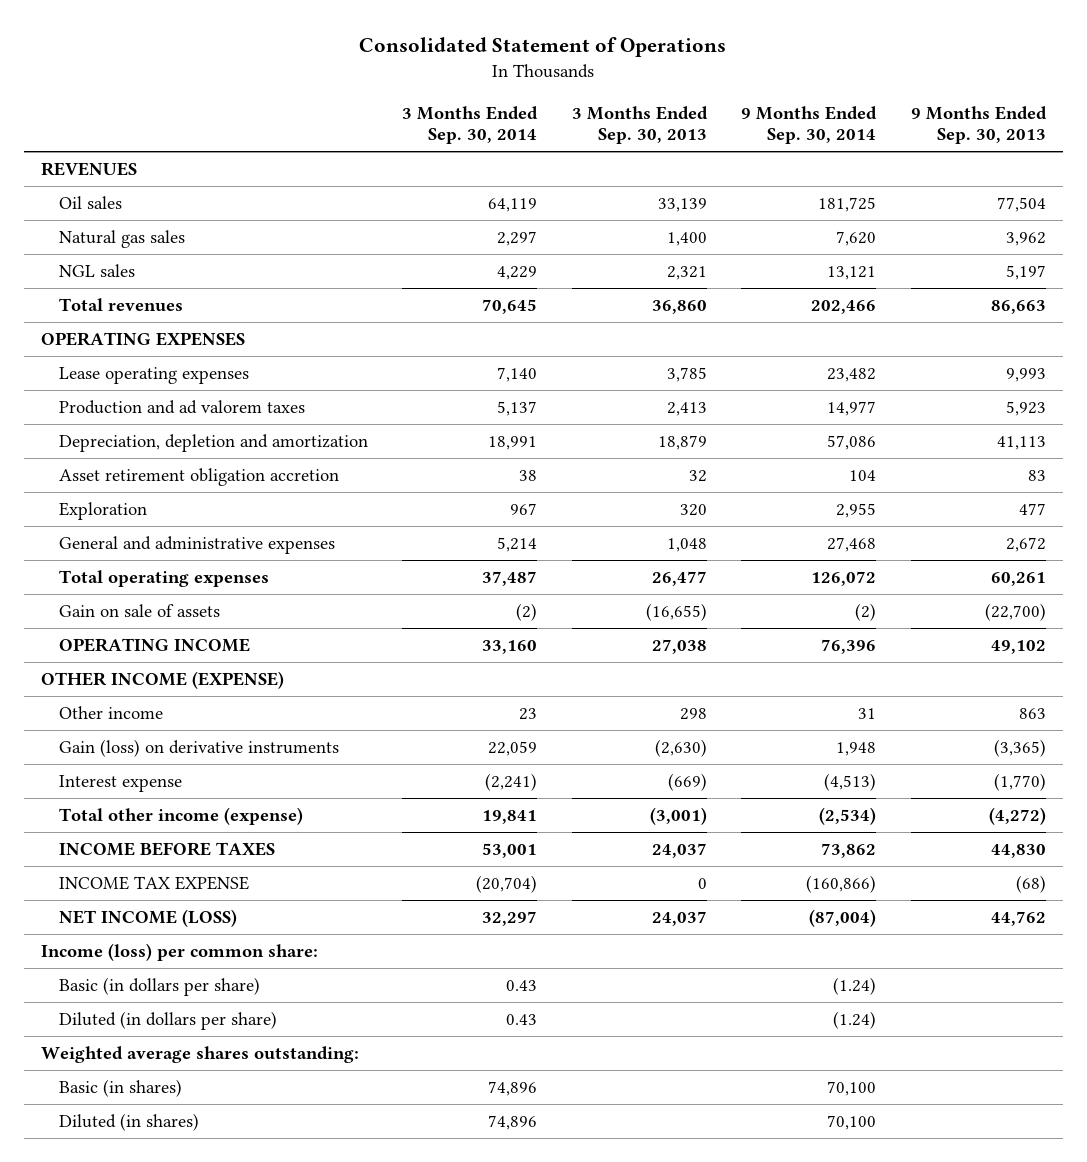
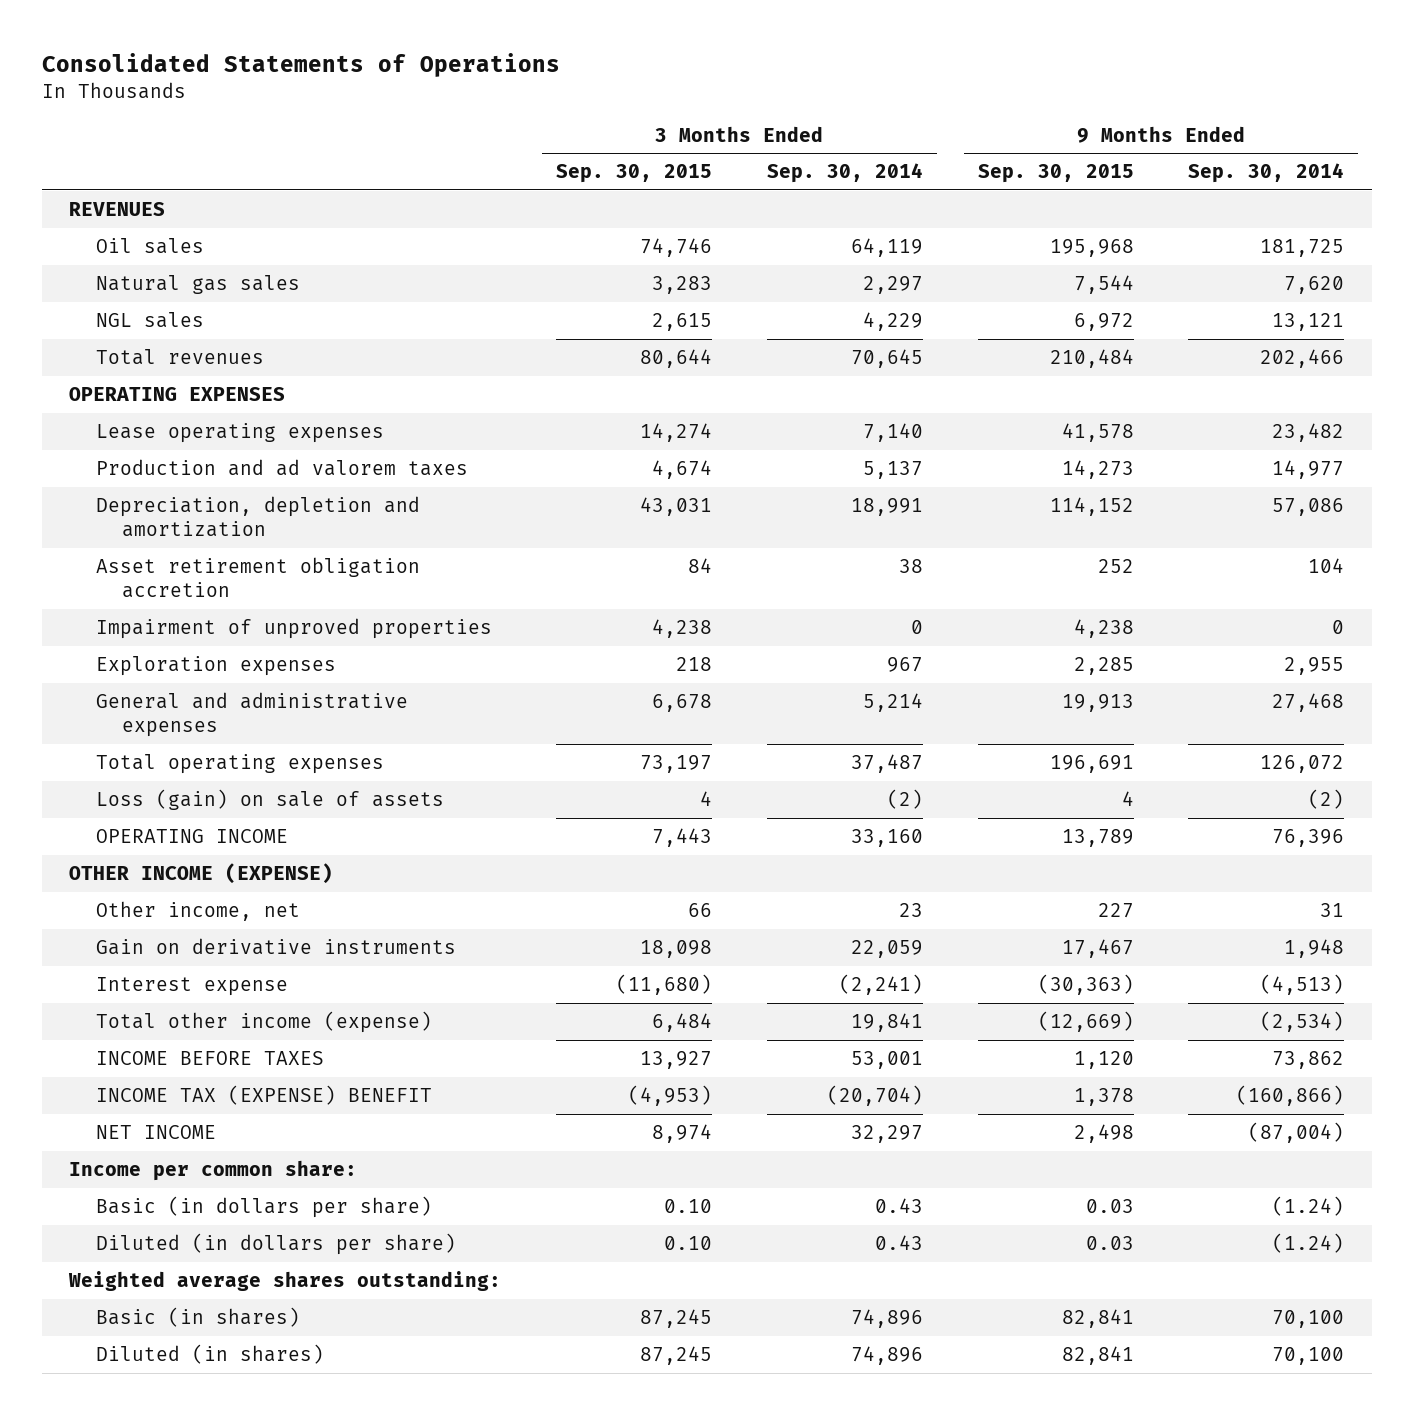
[359,37,727,58] Consolidated Statement of Operations -> [41,52,560,77] Consolidated Statements of Operations
[571,105,708,145] 3 Months Ended Sep. 30, 2013 -> none
[910,105,1047,145] 9 Months Ended Sep. 30, 2013 -> none
none -> [556,164,713,184] Sep. 30, 2015
none -> [977,164,1134,184] Sep. 30, 2015
none -> [95,618,492,640] Impairment of unproved properties
[58,502,147,521] Exploration -> [95,656,336,677] Exploration expenses
[58,604,220,618] Gain on sale of assets -> [95,789,444,811] Loss (gain) on sale of assets
[58,706,163,720] Other income -> [95,901,300,922] Other income, net
[58,739,339,758] Gain (loss) on derivative instruments -> [95,938,456,956] Gain on derivative instruments
[58,876,249,891] INCOME TAX EXPENSE -> [95,1085,432,1106] INCOME TAX (EXPENSE) BENEFIT
[58,909,237,928] NET INCOME (LOSS) -> [95,1125,216,1140] NET INCOME
[41,943,319,962] Income (loss) per common share: -> [69,1160,358,1182] Income per common share:

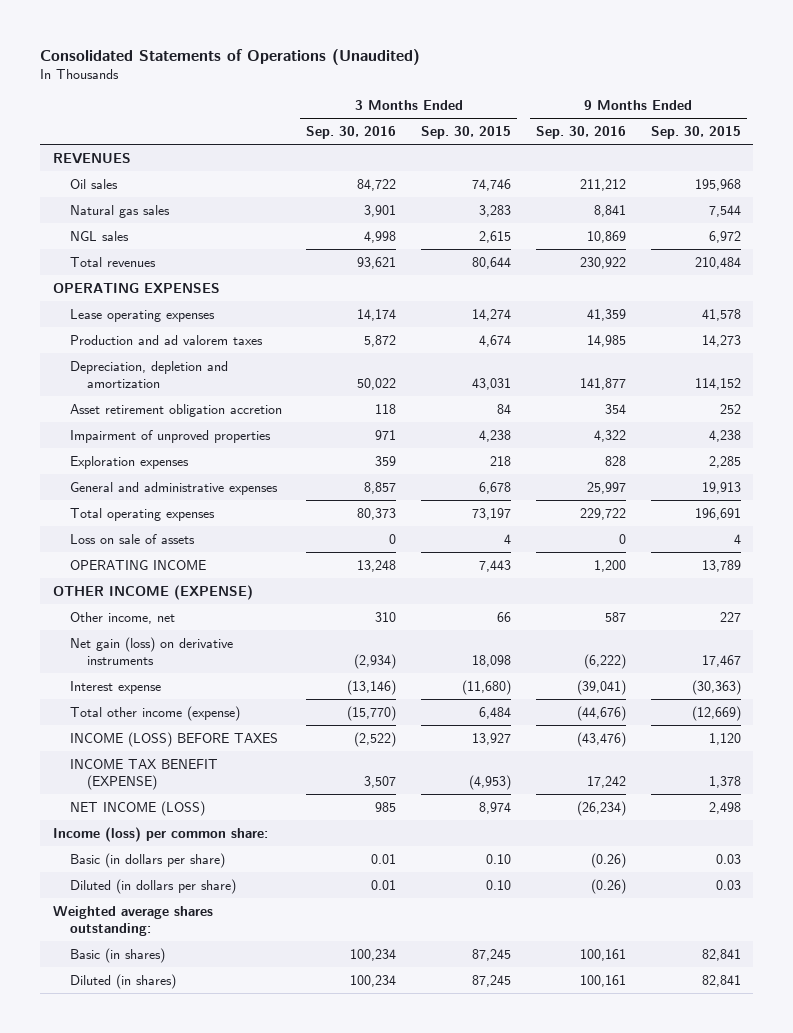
[41,52,560,77] Consolidated Statements of Operations -> [40,48,421,65] Consolidated Statements of Operations (Unaudited)
[766,163,923,184] Sep. 30, 2014 -> none
[1188,163,1345,184] Sep. 30, 2014 -> none
none -> [306,126,397,140] Sep. 30, 2016
none -> [535,126,626,140] Sep. 30, 2016
[95,789,444,811] Loss (gain) on sale of assets -> [69,533,195,544] Loss on sale of assets
[95,938,456,956] Gain on derivative instruments -> [69,636,233,665] Net gain (loss) on derivative instruments
[95,1051,324,1066] INCOME BEFORE TAXES -> [69,731,278,747] INCOME (LOSS) BEFORE TAXES
[95,1085,432,1106] INCOME TAX (EXPENSE) BENEFIT -> [69,758,218,790] INCOME TAX BENEFIT (EXPENSE)
[95,1125,216,1140] NET INCOME -> [69,800,205,816] NET INCOME (LOSS)
[69,1160,358,1182] Income per common share: -> [52,826,268,842] Income (loss) per common share:

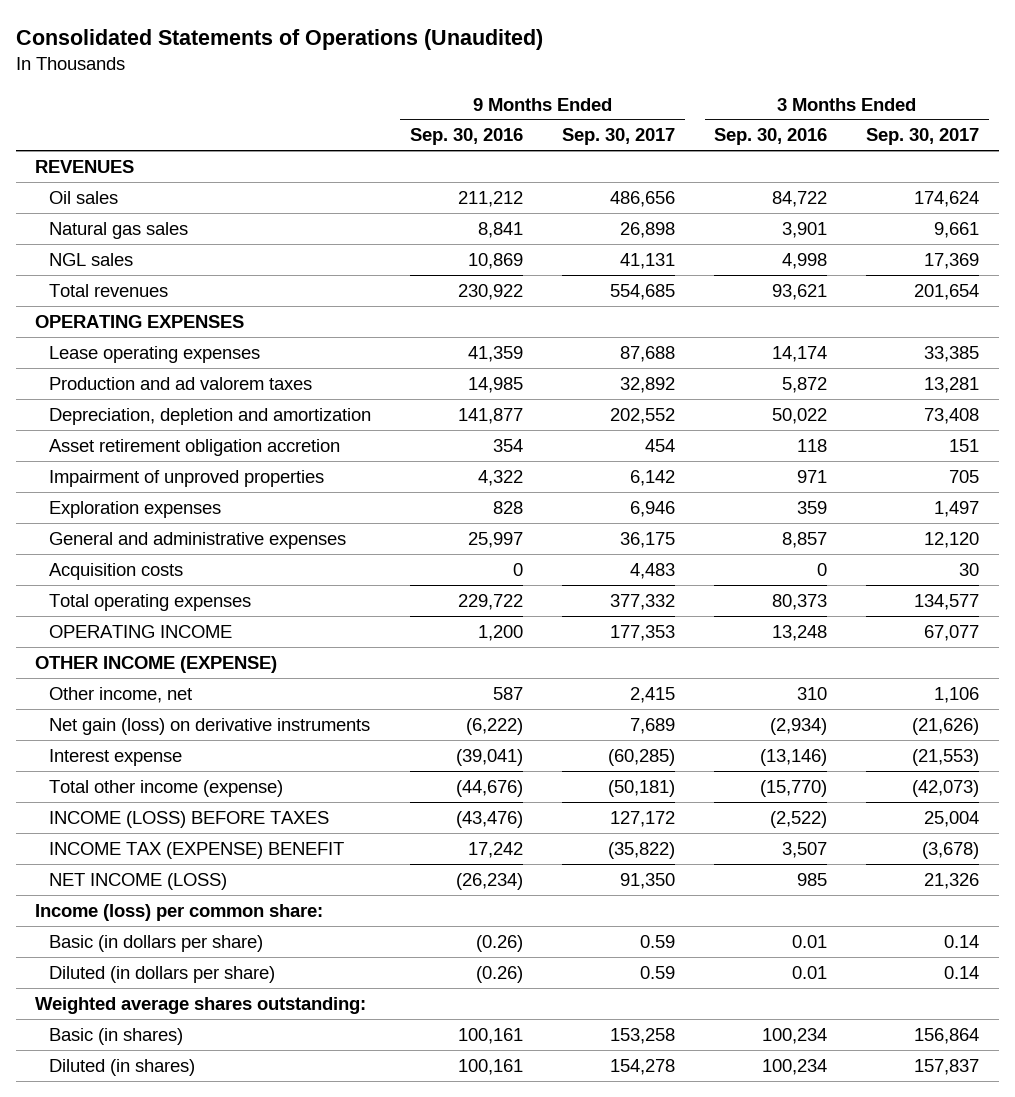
[421,126,512,140] Sep. 30, 2015 -> none
[650,126,741,140] Sep. 30, 2015 -> none
none -> [562,128,676,146] Sep. 30, 2017
none -> [866,128,980,146] Sep. 30, 2017
none -> [48,562,183,580] Acquisition costs
[69,533,195,544] Loss on sale of assets -> none
[69,758,218,790] INCOME TAX BENEFIT (EXPENSE) -> [48,841,344,859] INCOME TAX (EXPENSE) BENEFIT

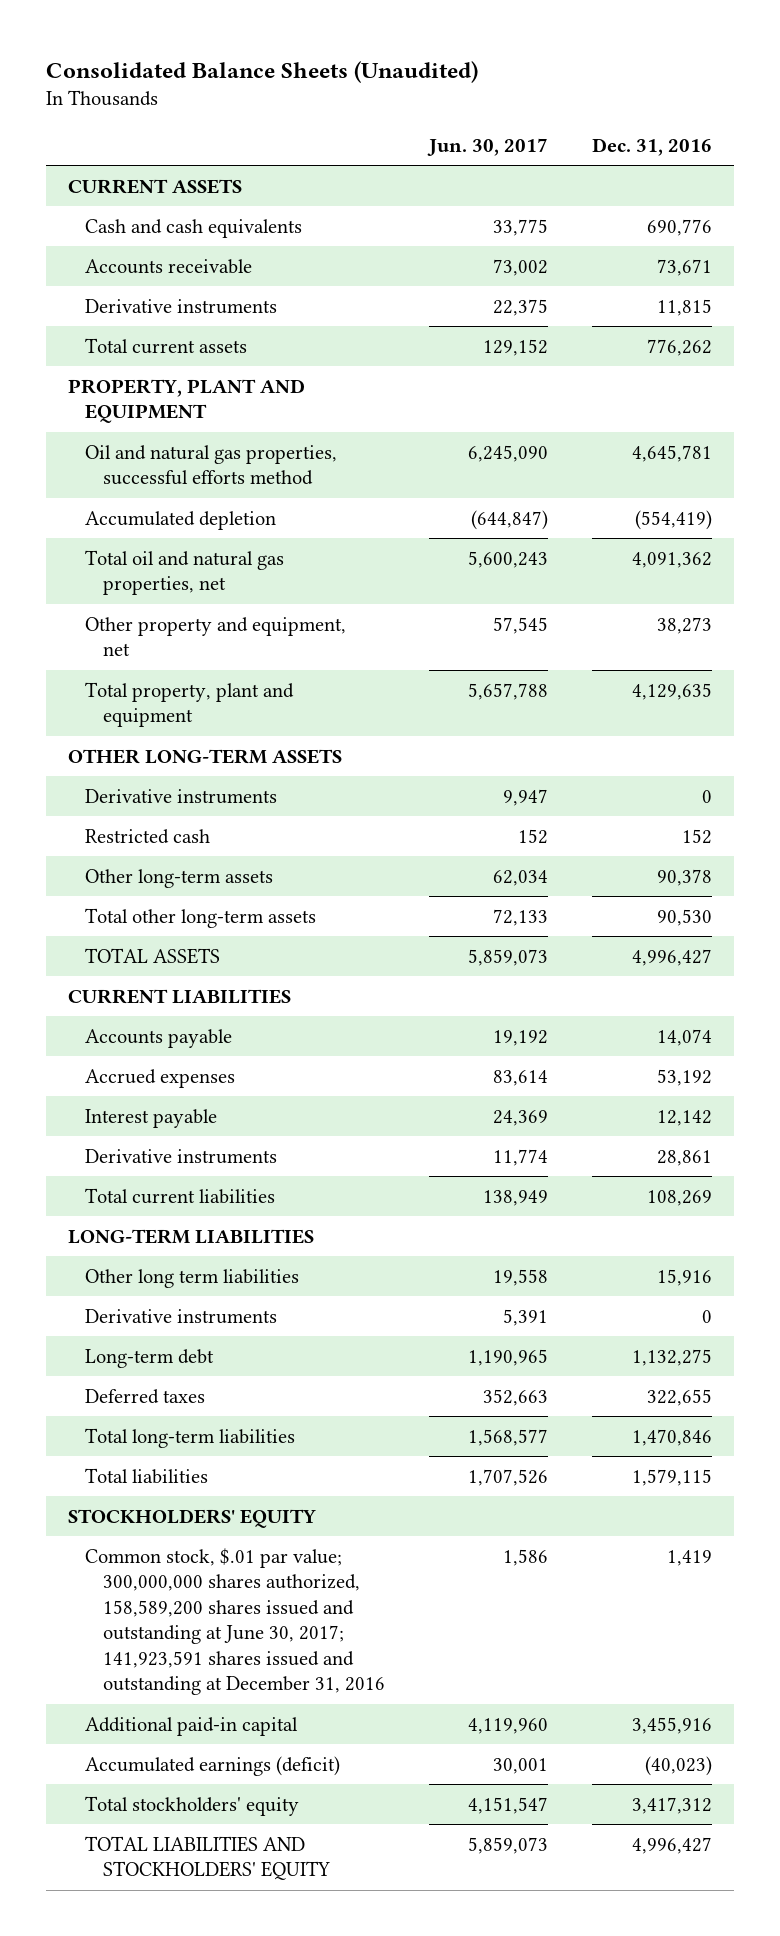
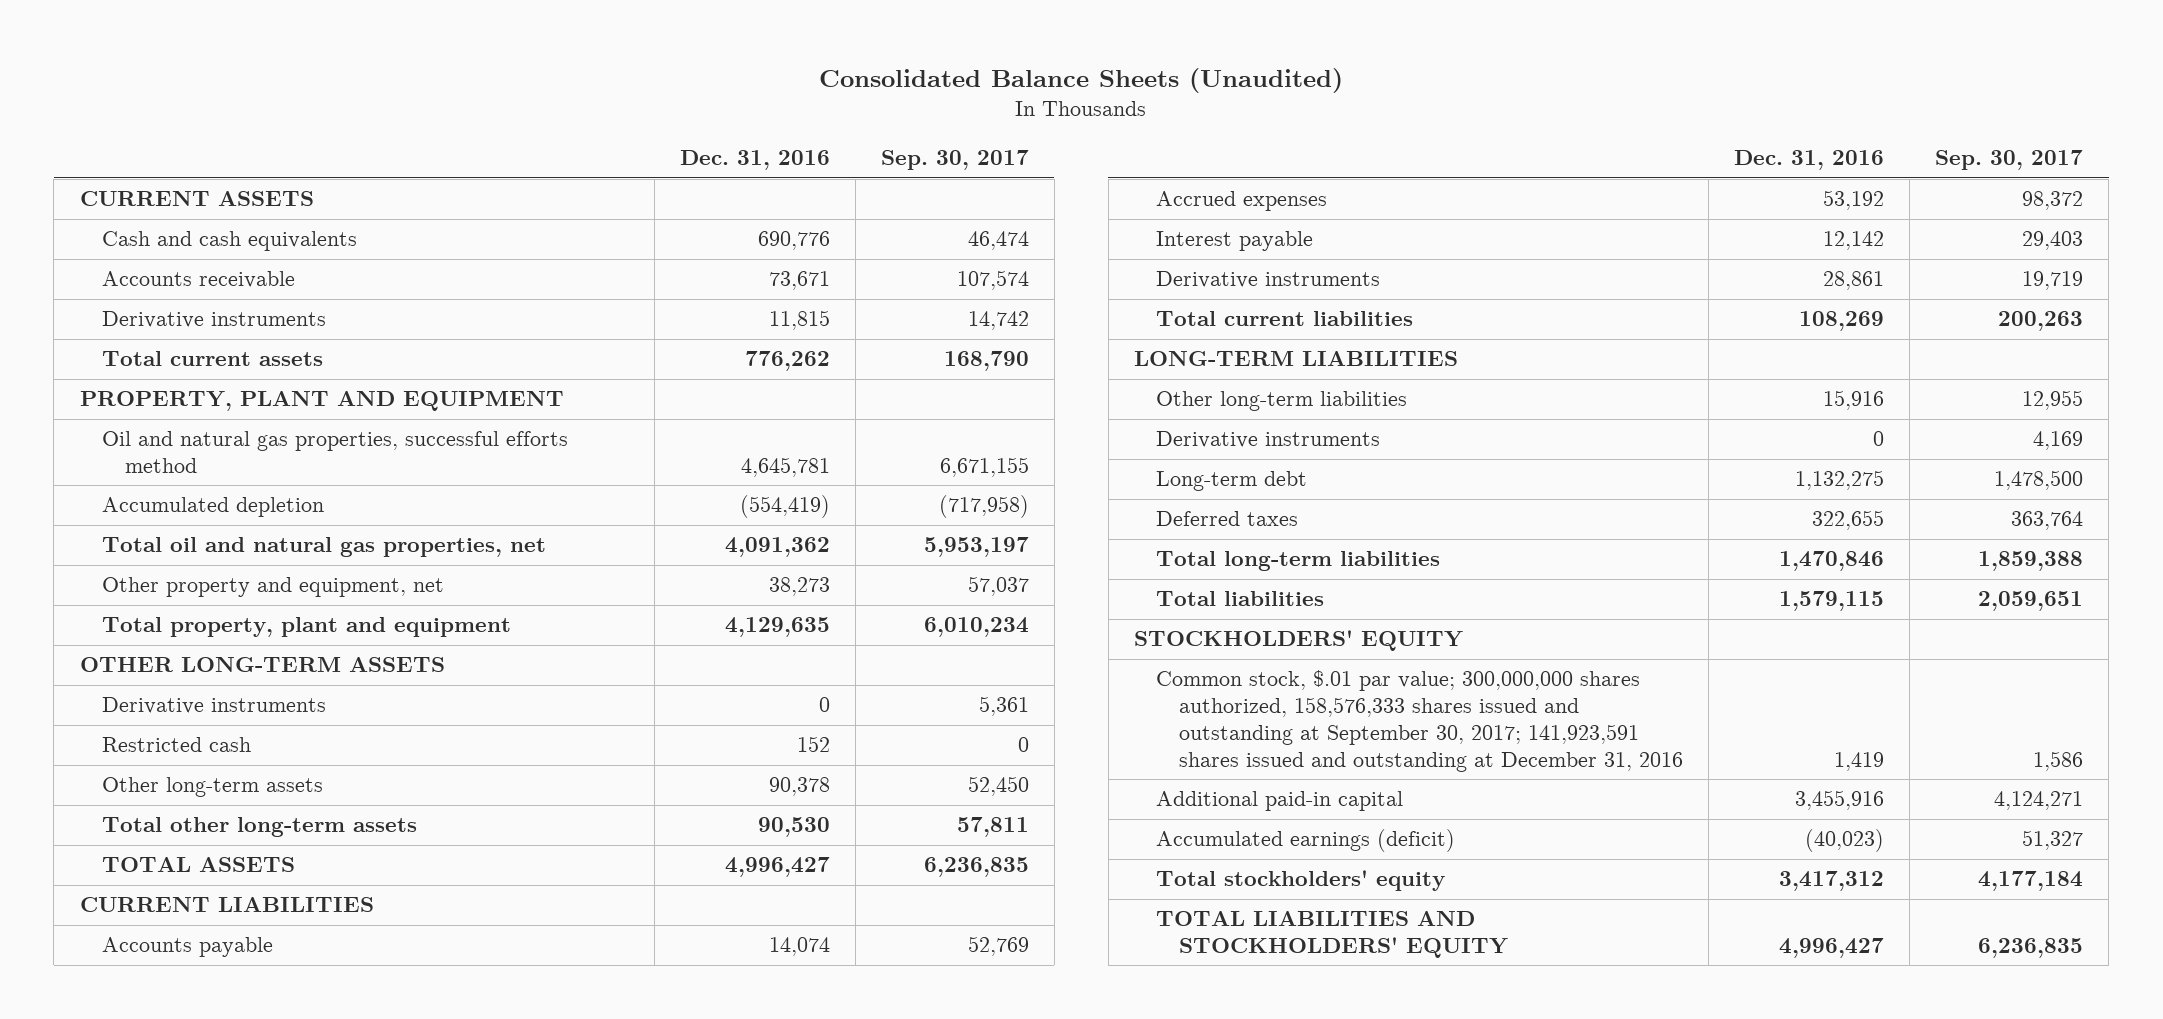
[426,137,548,156] Jun. 30, 2017 -> none
none -> [880,150,1029,171] Sep. 30, 2017
[85,1268,300,1288] Other long term liabilities -> [1156,391,1408,412] Other long-term liabilities
[85,1547,385,1696] Common stock, $.01 par value; 300,000,000 shares authorized, 158,589,200 shares issued and outstanding at June 30, 2017; 141,923,591 shares issued and outstanding at December 31, 2016 -> [1156,670,1683,772] Common stock, $.01 par value; 300,000,000 shares authorized, 158,576,333 shares issued and outstanding at September 30, 2017; 141,923,591 shares issued and outstanding at December 31, 2016

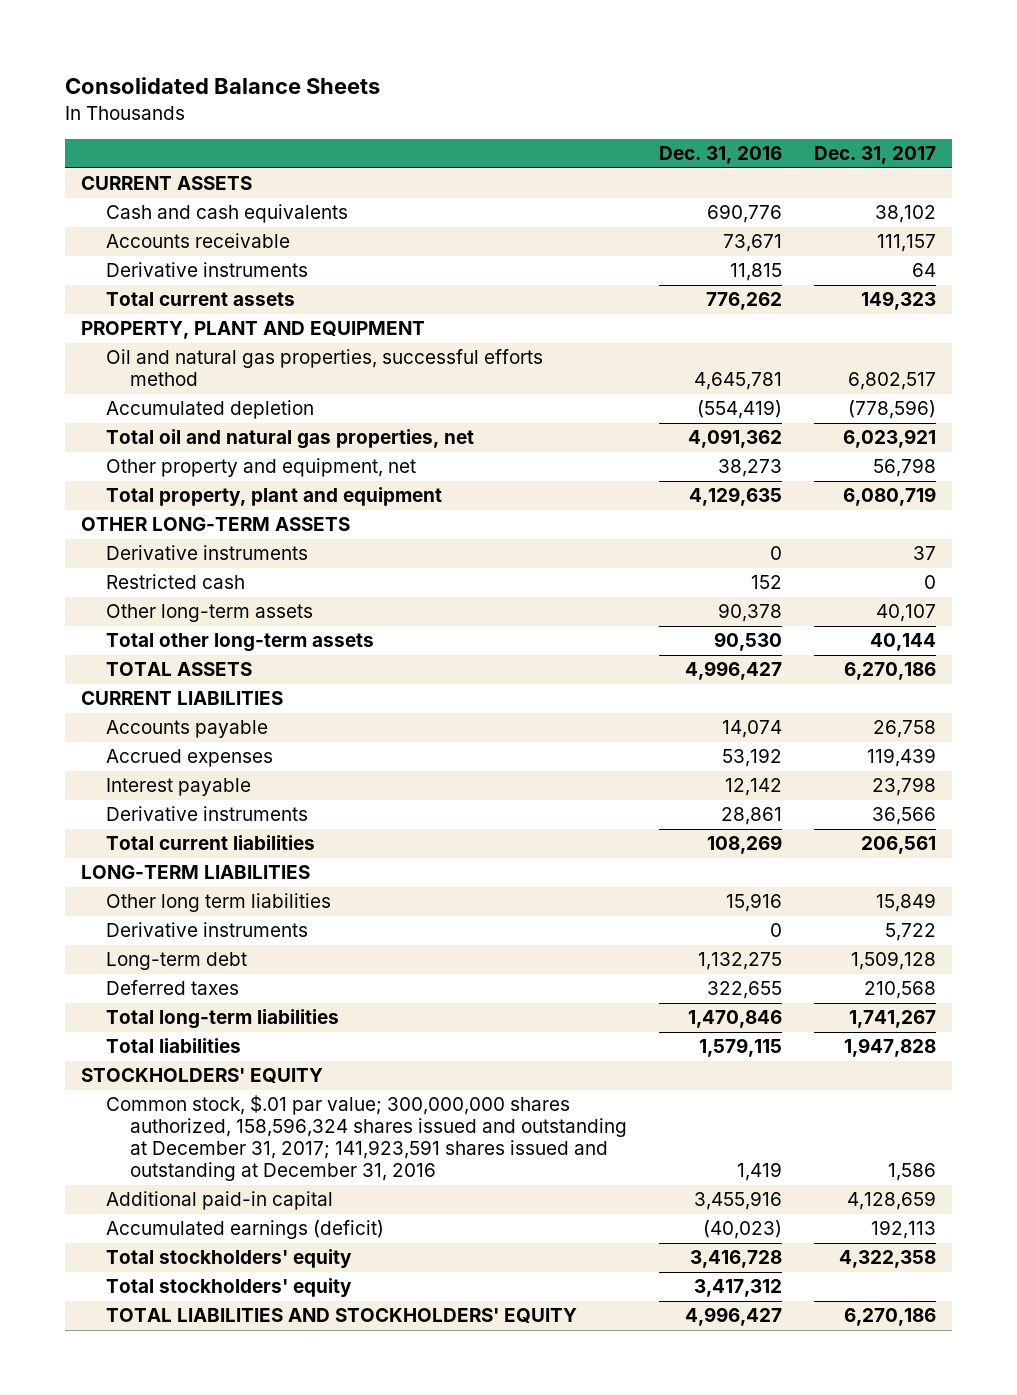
[819,68,1344,94] Consolidated Balance Sheets (Unaudited) -> [64,77,380,95] Consolidated Balance Sheets
[880,150,1029,171] Sep. 30, 2017 -> none
none -> [814,146,937,165] Dec. 31, 2017
[1156,391,1408,412] Other long-term liabilities -> [105,893,331,913] Other long term liabilities
[1156,670,1683,772] Common stock, $.01 par value; 300,000,000 shares authorized, 158,576,333 shares issued and outstanding at September 30, 2017; 141,923,591 shares issued and outstanding at December 31, 2016 -> [105,1095,628,1182] Common stock, $.01 par value; 300,000,000 shares authorized, 158,596,324 shares issued and outstanding at December 31, 2017; 141,923,591 shares issued and outstanding at December 31, 2016
none -> [105,1249,352,1269] Total stockholders' equity

